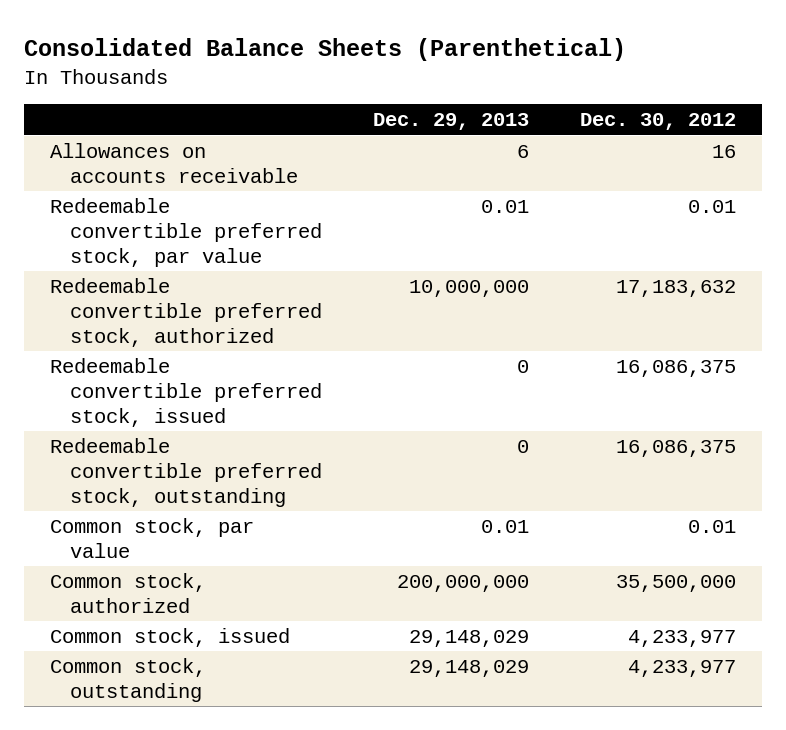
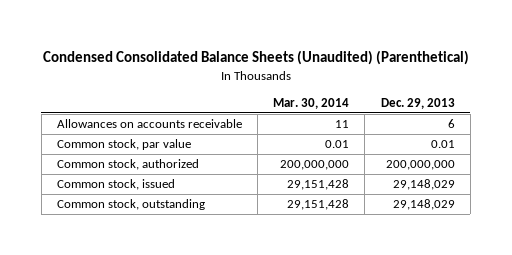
[24,38,627,62] Consolidated Balance Sheets (Parenthetical) -> [42,49,469,65] Condensed Consolidated Balance Sheets (Unaudited) (Parenthetical)
[580,113,737,131] Dec. 30, 2012 -> none
none -> [273,98,350,110] Mar. 30, 2014
[49,197,323,267] Redeemable convertible preferred stock, par value -> none
[49,277,323,347] Redeemable convertible preferred stock, authorized -> none
[49,357,323,427] Redeemable convertible preferred stock, issued -> none
[49,437,323,507] Redeemable convertible preferred stock, outstanding -> none

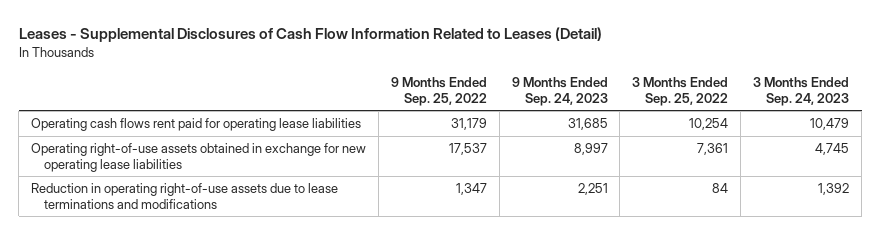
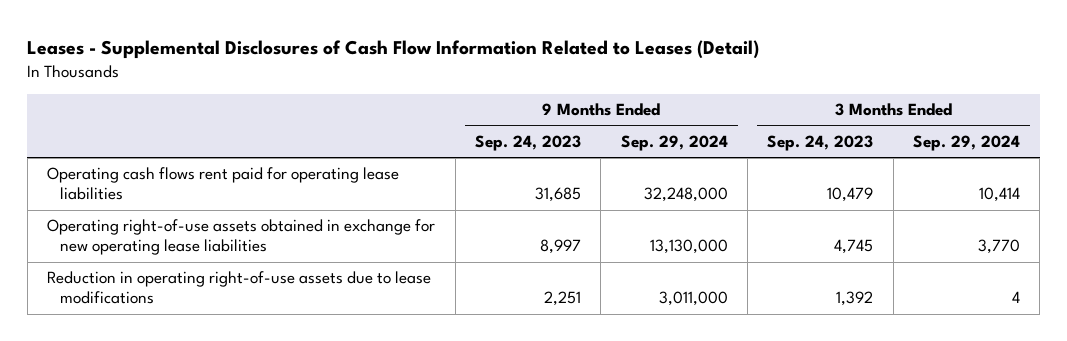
[390,77,487,106] 9 Months Ended Sep. 25, 2022 -> none
[632,77,729,106] 3 Months Ended Sep. 25, 2022 -> none
none -> [620,134,728,151] Sep. 29, 2024
none -> [913,134,1021,151] Sep. 29, 2024
[31,183,339,209] Reduction in operating right-of-use assets due to lease terminations and modifications -> [47,271,432,305] Reduction in operating right-of-use assets due to lease modifications

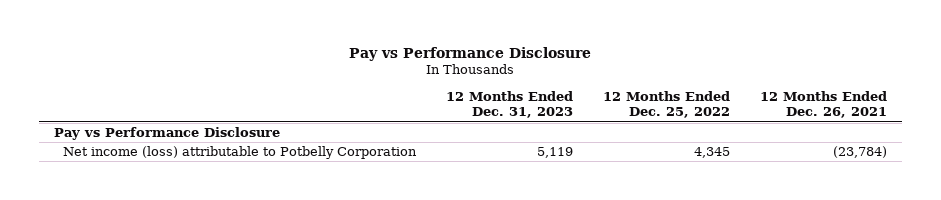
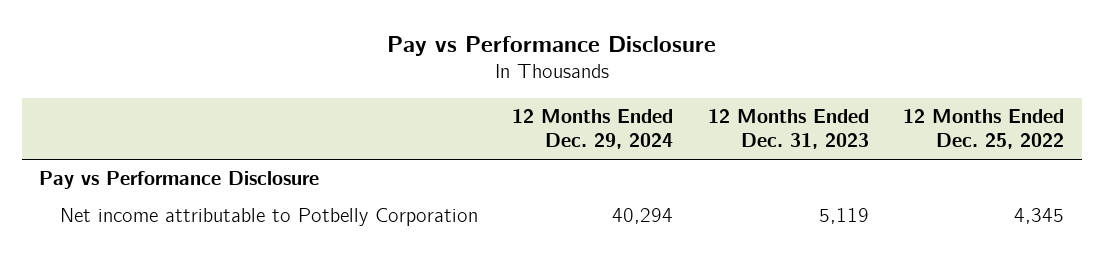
[760,91,888,119] 12 Months Ended Dec. 26, 2021 -> none
none -> [512,108,674,150] 12 Months Ended Dec. 29, 2024
[63,146,418,160] Net income (loss) attributable to Potbelly Corporation -> [59,208,478,227] Net income attributable to Potbelly Corporation

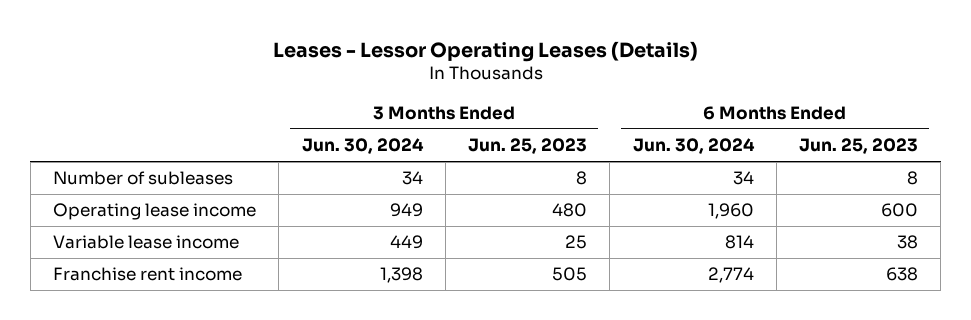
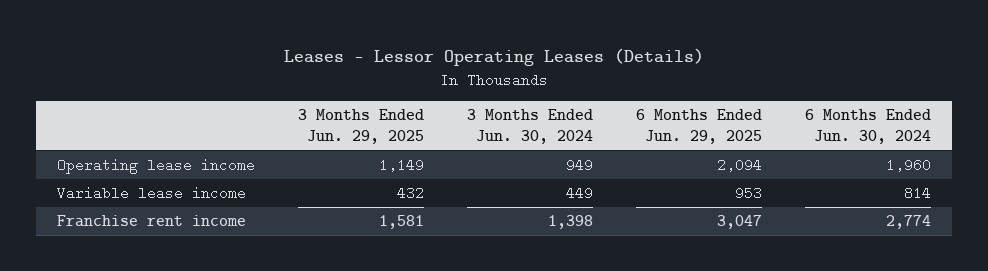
[468,137,588,154] Jun. 25, 2023 -> none
[799,137,919,154] Jun. 25, 2023 -> none
none -> [298,109,425,145] 3 Months Ended Jun. 29, 2025
none -> [635,109,762,145] 6 Months Ended Jun. 29, 2025
[53,171,234,186] Number of subleases -> none

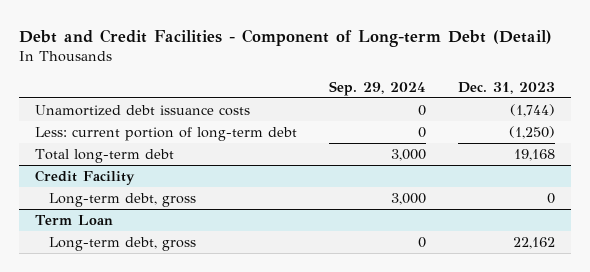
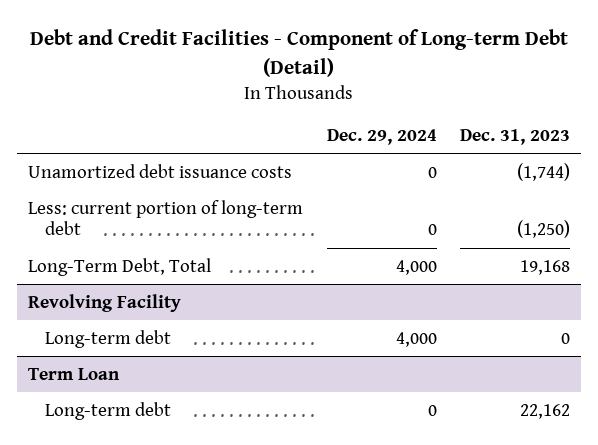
[329,80,427,96] Sep. 29, 2024 -> none
none -> [326,128,437,145] Dec. 29, 2024
[35,149,175,164] Total long-term debt -> [28,257,212,276] Long-Term Debt, Total
[35,170,136,186] Credit Facility -> [28,293,182,312] Revolving Facility
[49,193,197,208] Long-term debt, gross -> [44,329,171,348] Long-term debt
[49,237,197,252] Long-term debt, gross -> [44,401,171,420] Long-term debt

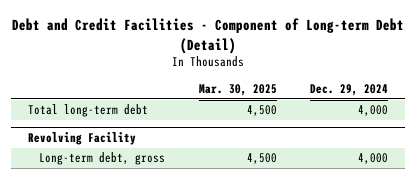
[459,128,570,145] Dec. 31, 2023 -> none
none -> [198,84,277,97] Mar. 30, 2025
[28,163,293,178] Unamortized debt issuance costs -> none
[28,199,304,236] Less: current portion of long-term debt -> none
[28,257,212,276] Long-Term Debt, Total -> [27,104,148,118] Total long-term debt
[28,367,121,380] Term Loan -> none
[44,401,171,420] Long-term debt -> none
[44,329,171,348] Long-term debt -> [39,152,166,166] Long-term debt, gross

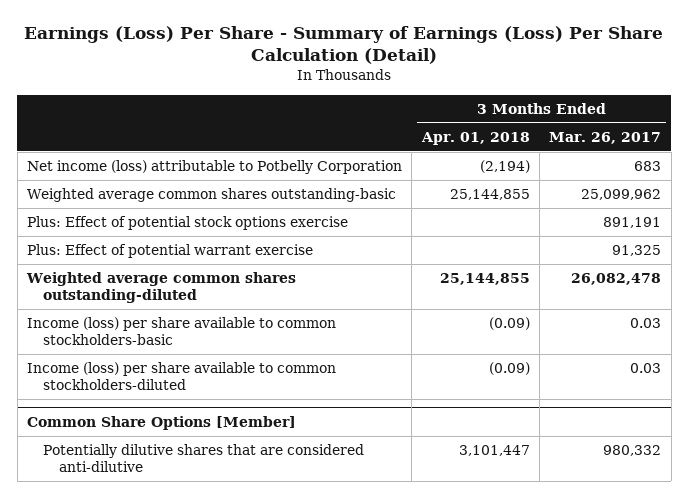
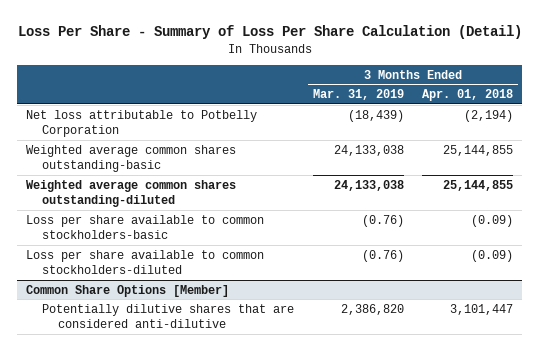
[24,26,664,65] Earnings (Loss) Per Share - Summary of Earnings (Loss) Per Share Calculation (Detail) -> [17,25,522,40] Loss Per Share - Summary of Loss Per Share Calculation (Detail)
[549,131,662,144] Mar. 26, 2017 -> none
none -> [312,88,404,100] Mar. 31, 2019
[27,160,403,175] Net income (loss) attributable to Potbelly Corporation -> [26,109,258,138] Net loss attributable to Potbelly Corporation
[27,216,349,231] Plus: Effect of potential stock options exercise -> none
[27,244,314,259] Plus: Effect of potential warrant exercise -> none
[27,317,337,346] Income (loss) per share available to common stockholders-basic -> [26,214,265,240] Loss per share available to common stockholders-basic
[27,362,337,391] Income (loss) per share available to common stockholders-diluted -> [26,249,265,275] Loss per share available to common stockholders-diluted

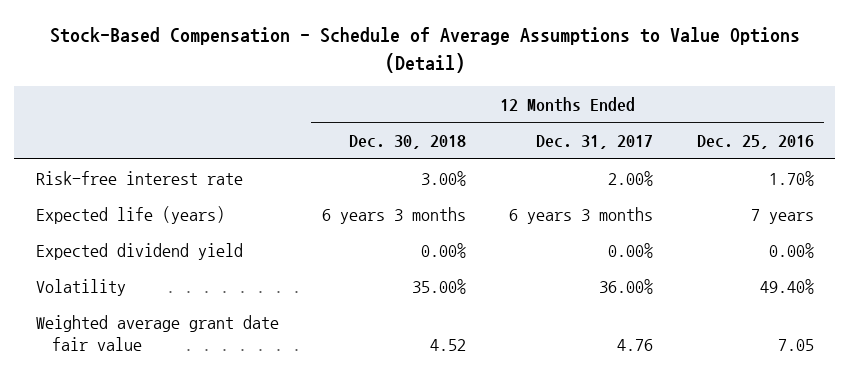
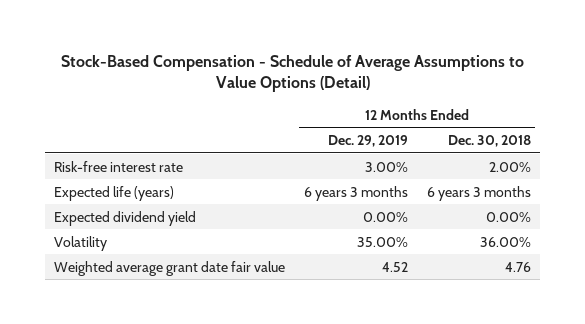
[536,135,654,150] Dec. 31, 2017 -> none
[696,135,814,150] Dec. 25, 2016 -> none
none -> [328,134,409,147] Dec. 29, 2019
[421,170,467,186] 3.00% -> [488,161,531,172] 2.00%
[412,278,467,294] 35.00% -> [479,236,531,247] 36.00%
[430,338,467,351] 4.52 -> [504,261,531,272] 4.76

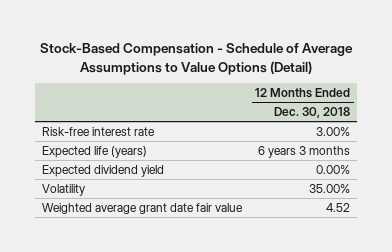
[328,134,409,147] Dec. 29, 2019 -> none
[488,161,531,172] 2.00% -> [316,126,351,136] 3.00%
[479,236,531,247] 36.00% -> [309,183,351,193] 35.00%
[504,261,531,272] 4.76 -> [326,202,351,212] 4.52

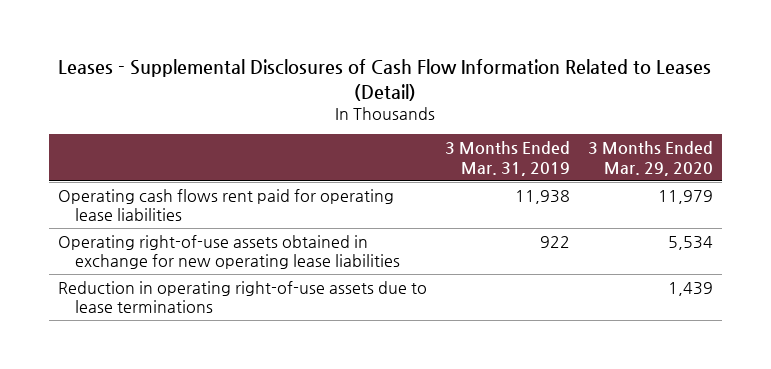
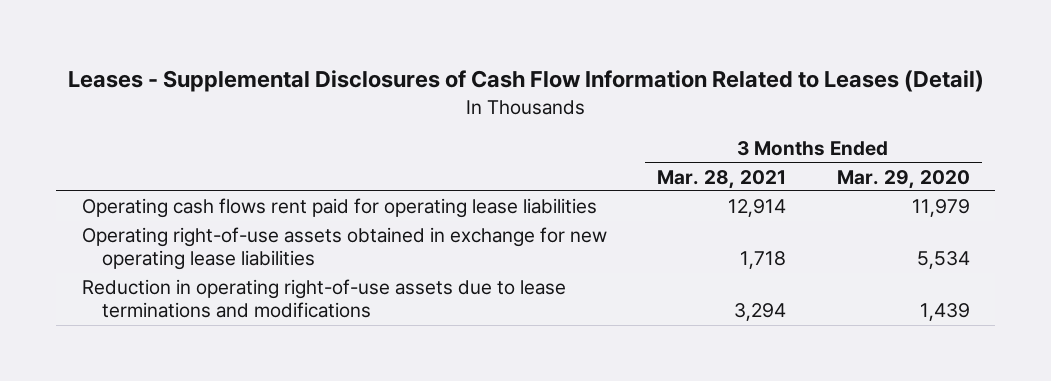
[444,141,570,176] 3 Months Ended Mar. 31, 2019 -> none
none -> [657,169,787,189] Mar. 28, 2021
[58,280,428,314] Reduction in operating right-of-use assets due to lease terminations -> [81,279,566,319] Reduction in operating right-of-use assets due to lease terminations and modifications

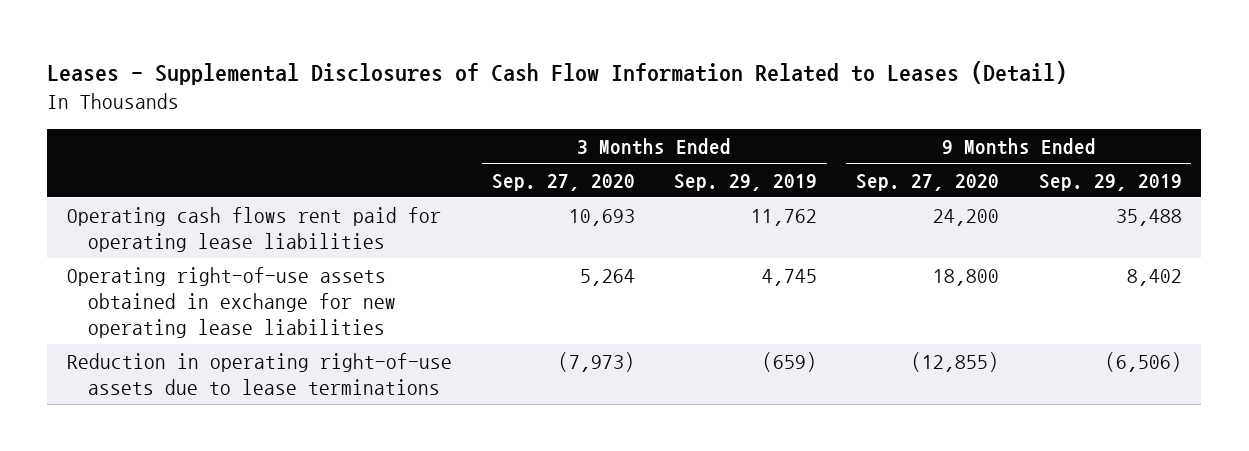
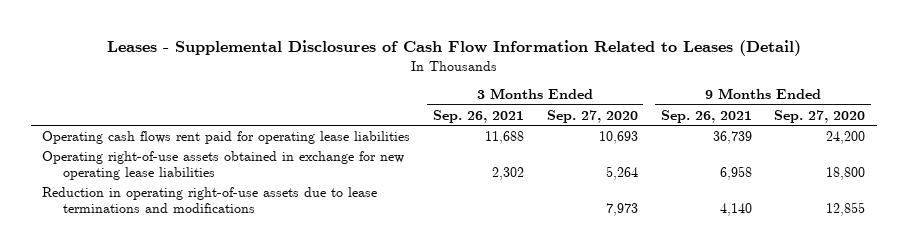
[673,173,817,191] Sep. 29, 2019 -> none
[1038,173,1182,191] Sep. 29, 2019 -> none
none -> [432,109,524,123] Sep. 26, 2021
none -> [660,109,752,123] Sep. 26, 2021
[67,352,453,395] Reduction in operating right-of-use assets due to lease terminations -> [42,186,378,213] Reduction in operating right-of-use assets due to lease terminations and modifications
[557,351,635,372] (7,973) -> [605,202,638,216] 7,973
[911,351,1000,372] (12,855) -> [826,201,866,216] 12,855

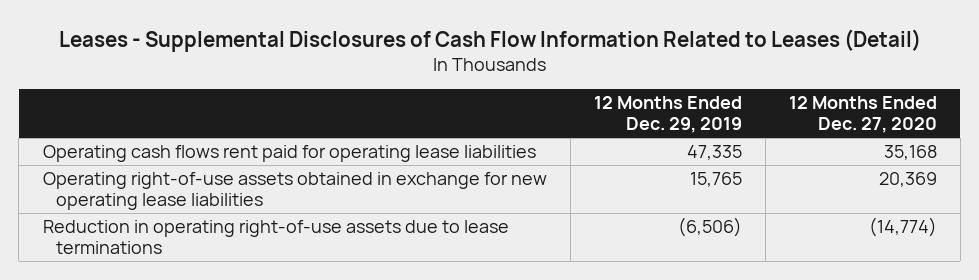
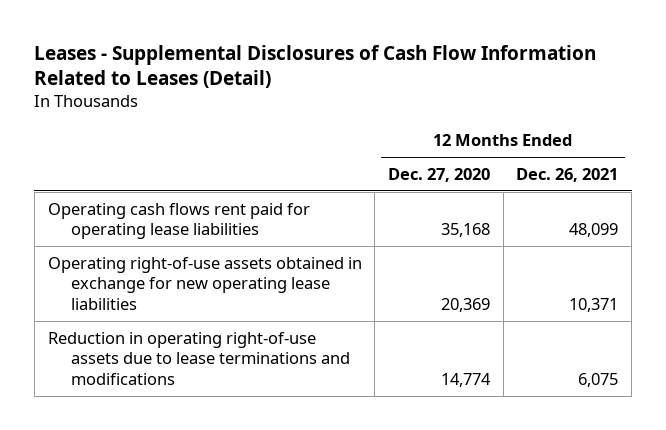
[593,96,742,134] 12 Months Ended Dec. 29, 2019 -> none
none -> [516,167,619,182] Dec. 26, 2021
[42,220,509,255] Reduction in operating right-of-use assets due to lease terminations -> [47,331,350,386] Reduction in operating right-of-use assets due to lease terminations and modifications
[868,217,937,238] (14,774) -> [440,373,491,388] 14,774

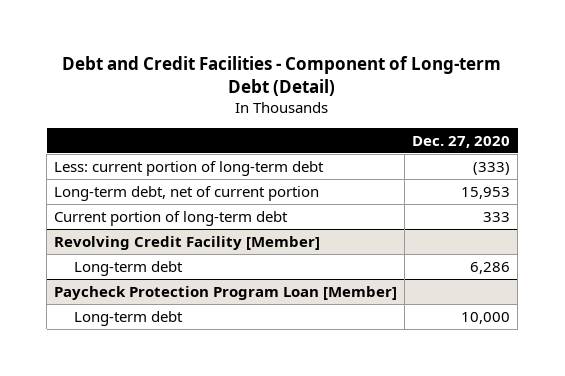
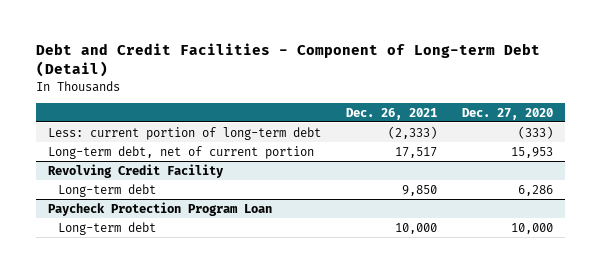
none -> [346,107,438,120] Dec. 26, 2021
[54,210,289,226] Current portion of long-term debt -> none
[54,235,321,250] Revolving Credit Facility [Member] -> [48,163,225,178] Revolving Credit Facility
[54,285,398,300] Paycheck Protection Program Loan [Member] -> [48,201,273,216] Paycheck Protection Program Loan

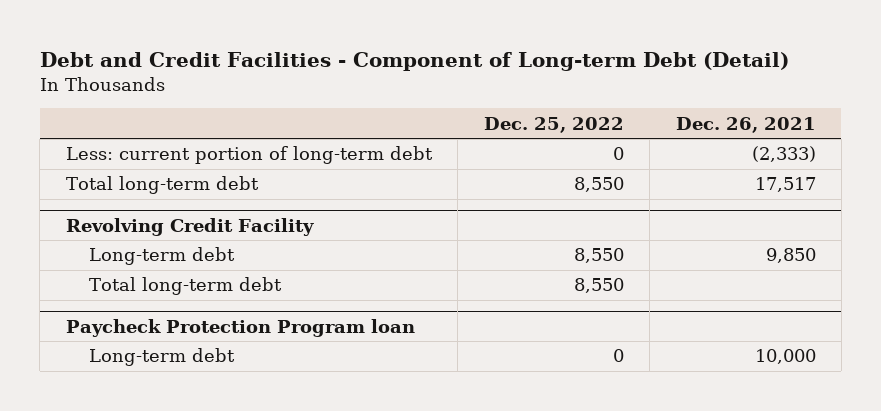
[461,107,553,120] Dec. 27, 2020 -> none
none -> [483,116,624,133] Dec. 25, 2022
[48,145,315,159] Long-term debt, net of current portion -> [65,176,259,195] Total long-term debt
none -> [88,277,282,296] Total long-term debt
[48,201,273,216] Paycheck Protection Program Loan -> [65,318,415,337] Paycheck Protection Program loan

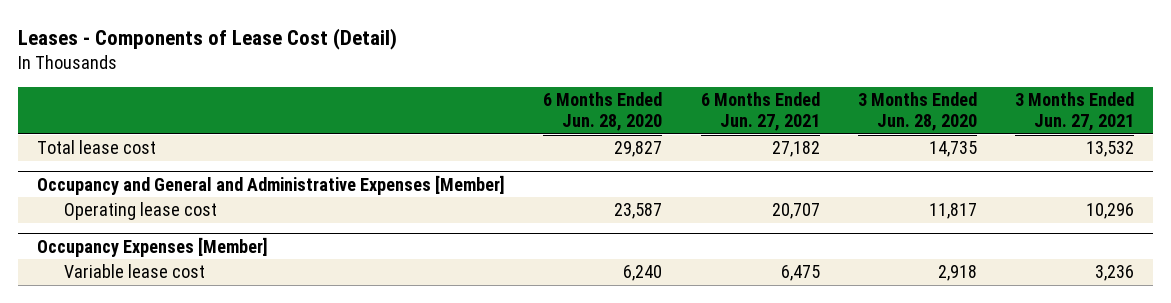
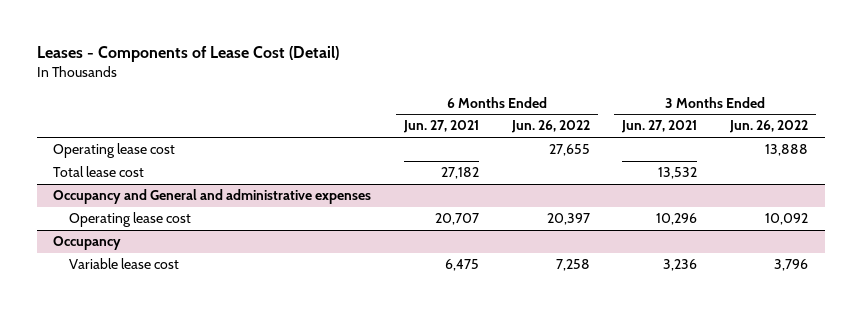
[543,92,663,132] 6 Months Ended Jun. 28, 2020 -> none
[857,92,977,132] 3 Months Ended Jun. 28, 2020 -> none
none -> [510,120,590,134] Jun. 26, 2022
none -> [729,120,809,134] Jun. 26, 2022
none -> [53,143,176,159] Operating lease cost
[36,174,505,195] Occupancy and General and Administrative Expenses [Member] -> [53,189,372,205] Occupancy and General and administrative expenses
[36,236,268,257] Occupancy Expenses [Member] -> none
none -> [53,236,122,251] Occupancy

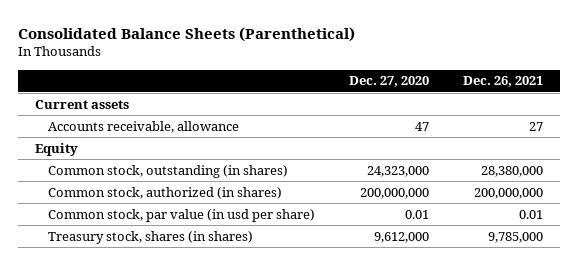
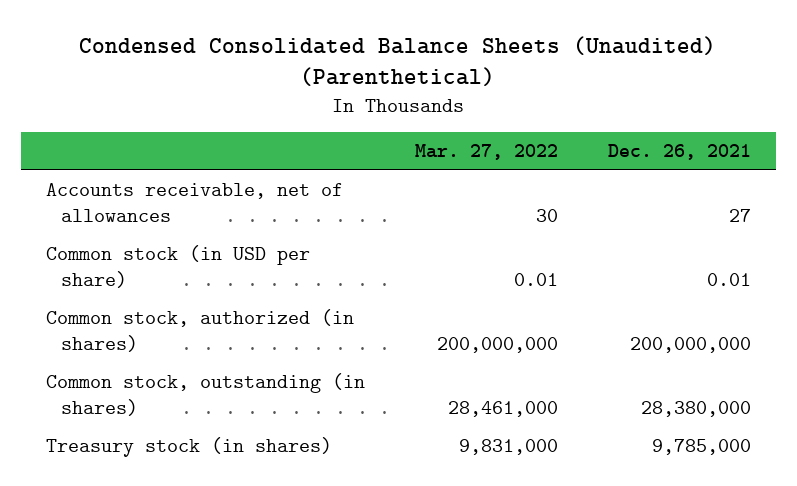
[18,26,356,42] Consolidated Balance Sheets (Parenthetical) -> [79,35,717,87] Condensed Consolidated Balance Sheets (Unaudited) (Parenthetical)
[349,76,430,88] Dec. 27, 2020 -> none
none -> [414,144,558,161] Mar. 27, 2022
[35,99,130,109] Current assets -> none
[35,142,79,156] Equity -> none
[48,120,240,133] Accounts receivable, allowance -> [45,183,343,223] Accounts receivable, net of allowances
none -> [45,245,310,289] Common stock (in USD per share)
[48,208,316,222] Common stock, par value (in usd per share) -> none
[48,164,289,178] Common stock, outstanding (in shares) -> [45,373,365,417] Common stock, outstanding (in shares)
[48,230,254,244] Treasury stock, shares (in shares) -> [45,437,332,458] Treasury stock (in shares)

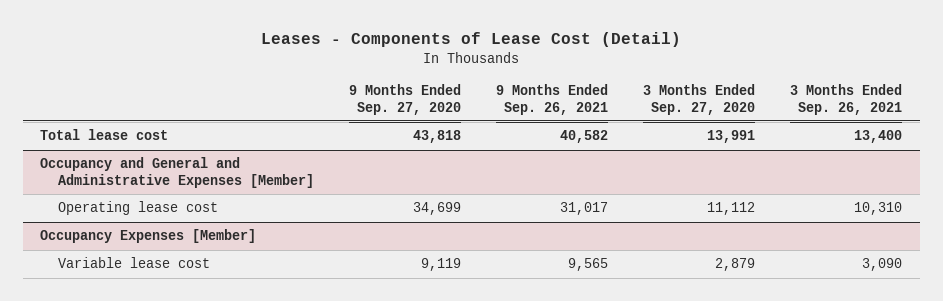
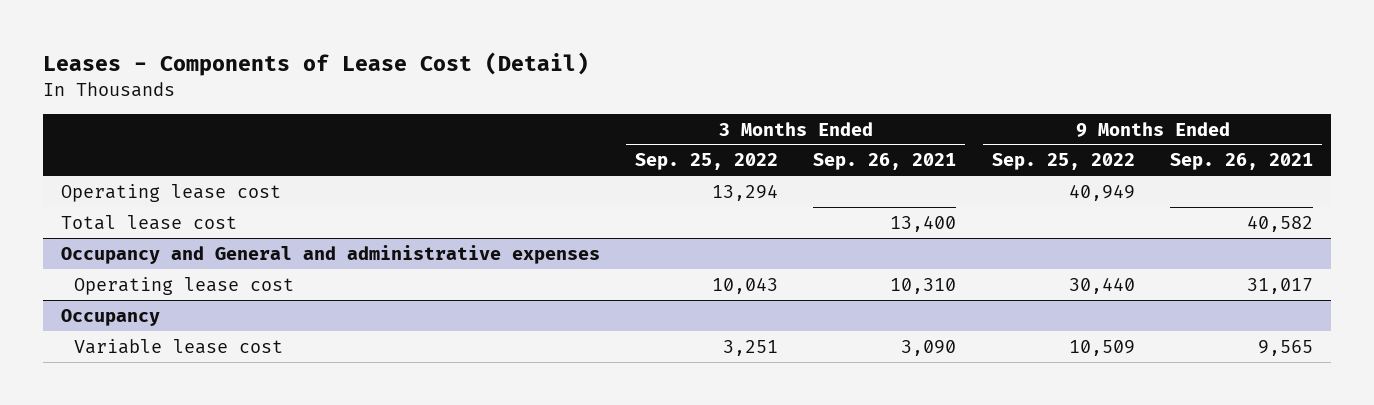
[348,83,461,115] 9 Months Ended Sep. 27, 2020 -> none
[643,83,756,115] 3 Months Ended Sep. 27, 2020 -> none
none -> [635,153,779,171] Sep. 25, 2022
none -> [991,153,1135,171] Sep. 25, 2022
none -> [60,183,281,202] Operating lease cost
[40,157,314,189] Occupancy and General and Administrative Expenses [Member] -> [60,244,600,264] Occupancy and General and administrative expenses
[40,229,257,244] Occupancy Expenses [Member] -> none
none -> [60,308,160,326] Occupancy

